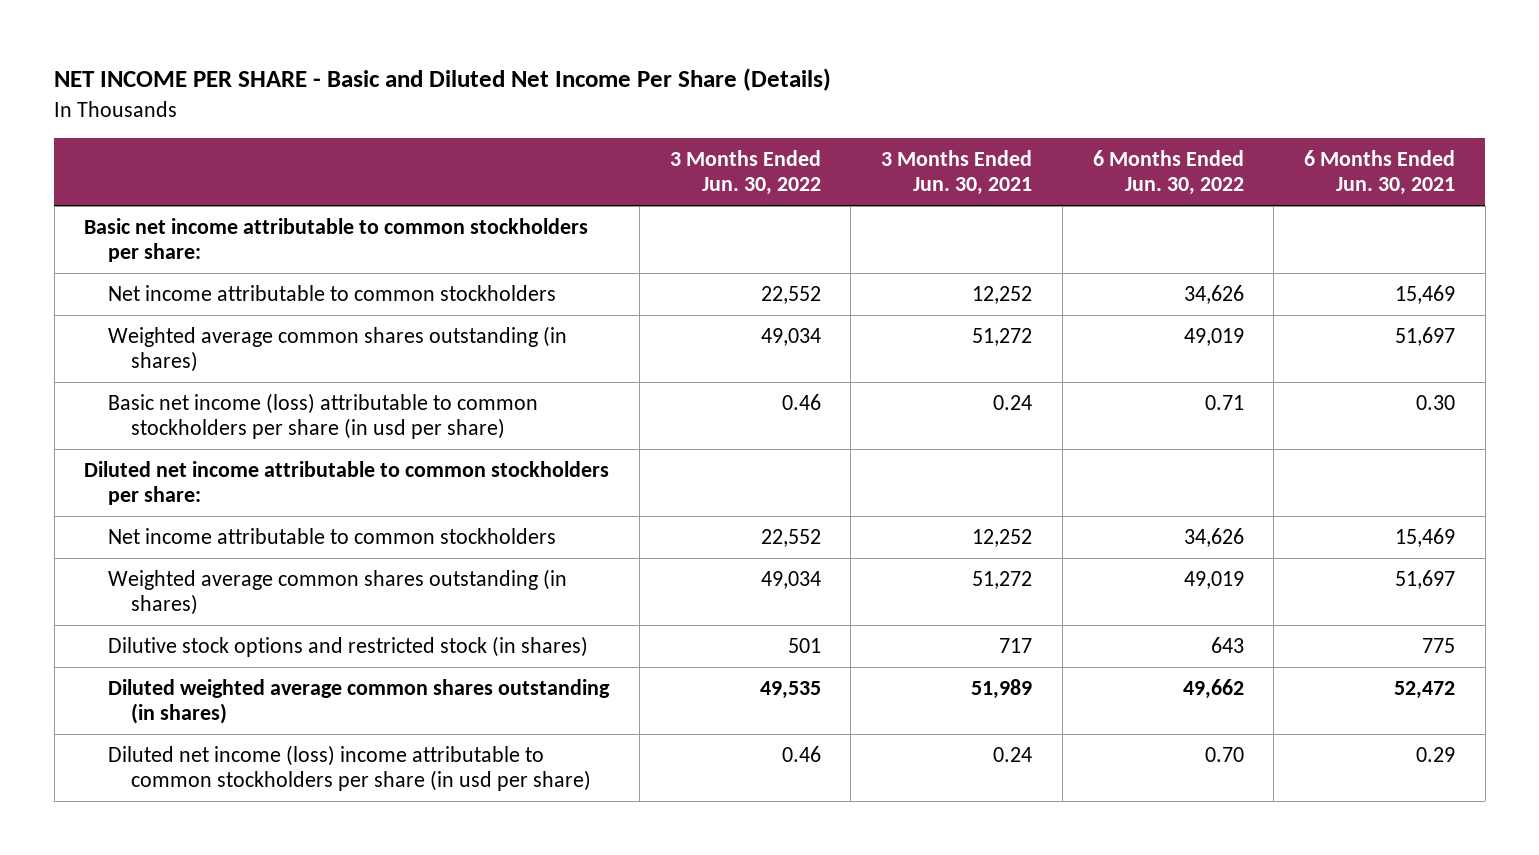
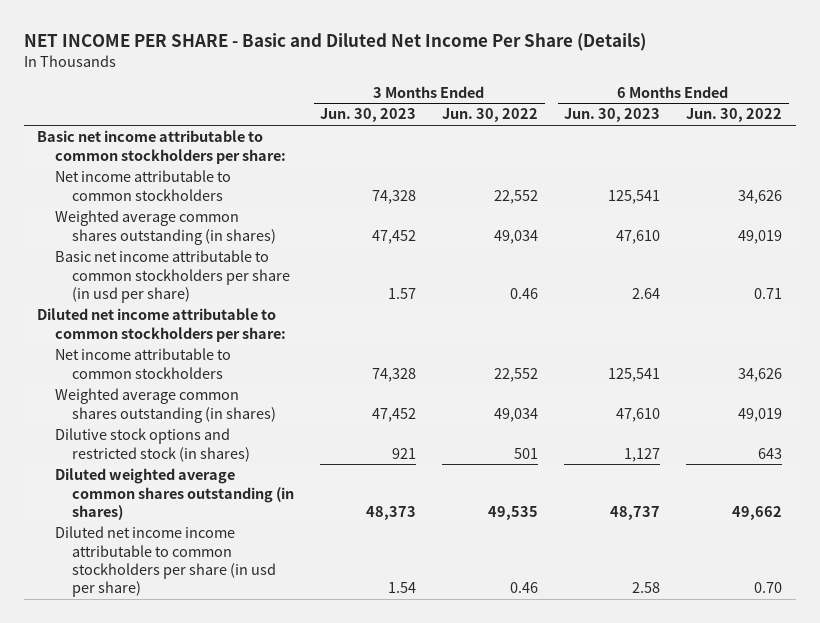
[881,150,1033,196] 3 Months Ended Jun. 30, 2021 -> none
[1303,150,1455,196] 6 Months Ended Jun. 30, 2021 -> none
none -> [320,108,417,123] Jun. 30, 2023
none -> [564,108,661,123] Jun. 30, 2023
[107,393,538,440] Basic net income (loss) attributable to common stockholders per share (in usd per share) -> [54,250,291,303] Basic net income attributable to common stockholders per share (in usd per share)
[107,745,592,792] Diluted net income (loss) income attributable to common stockholders per share (in usd per share) -> [54,526,277,597] Diluted net income income attributable to common stockholders per share (in usd per share)

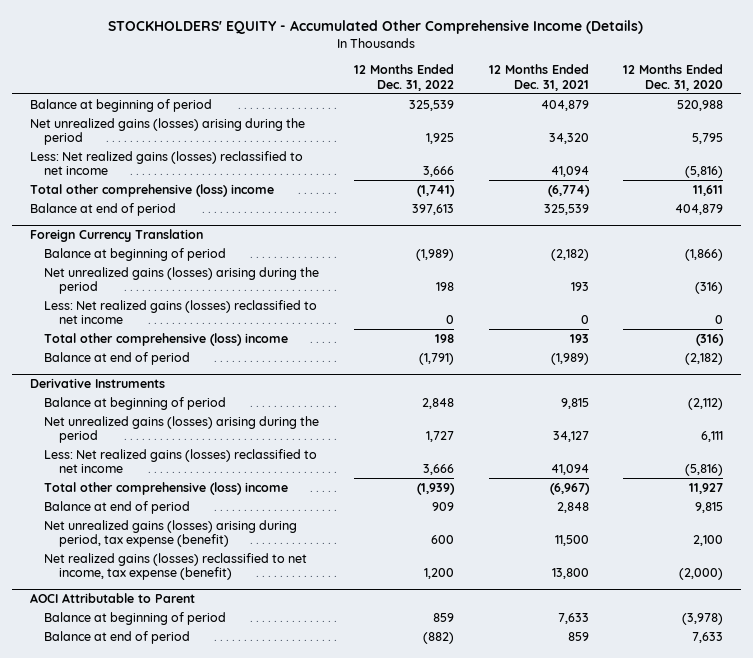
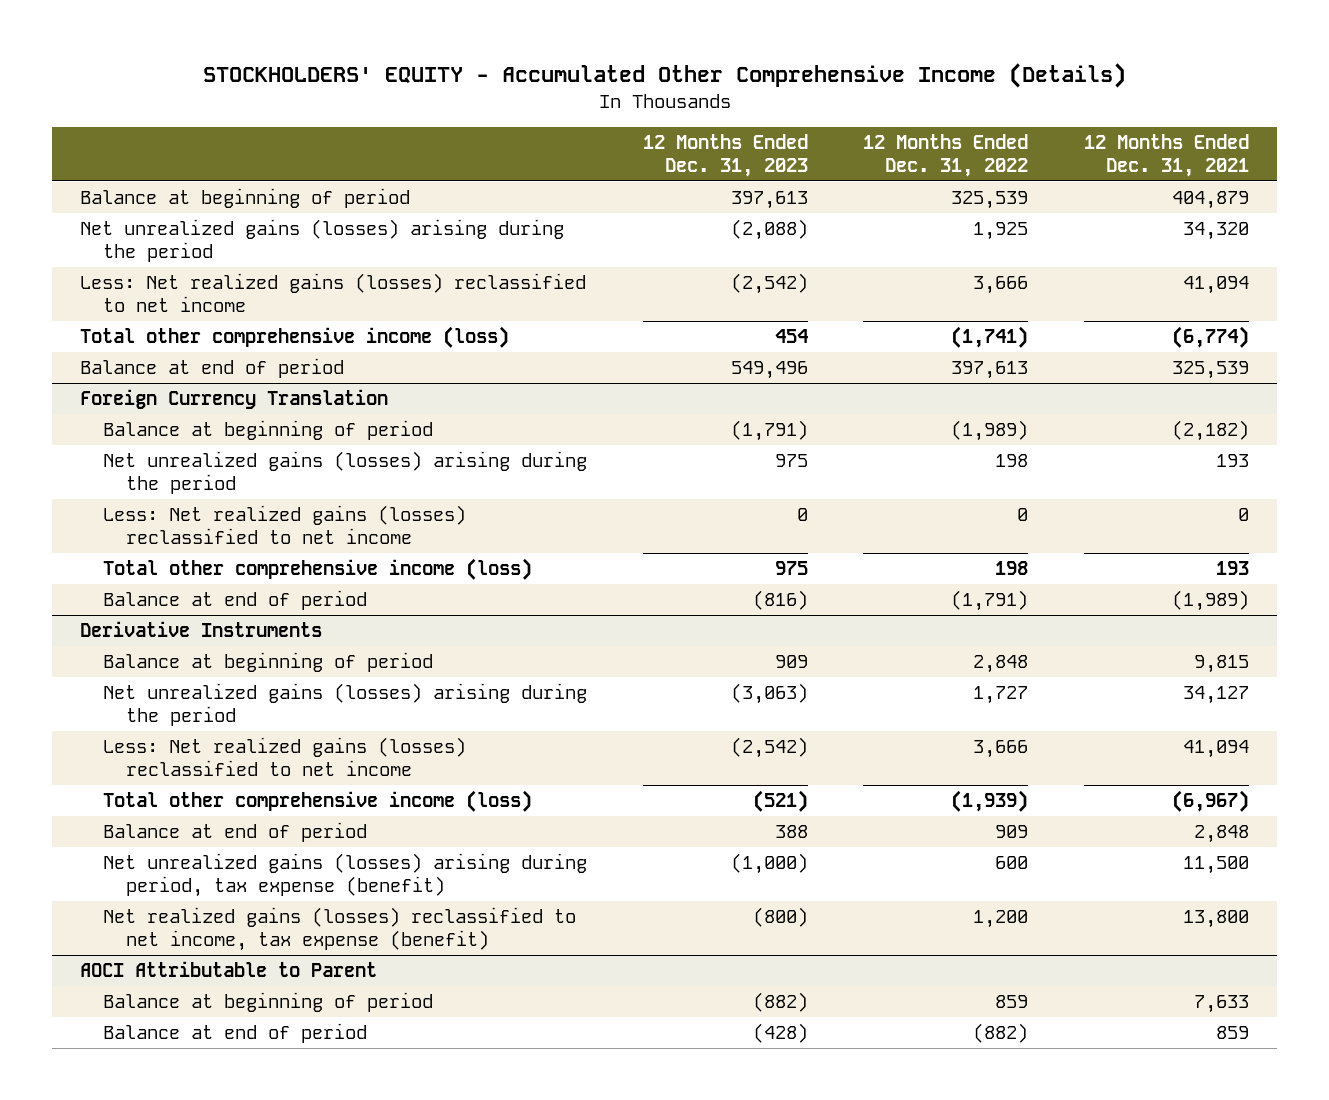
[623,64,724,91] 12 Months Ended Dec. 31, 2020 -> none
none -> [642,134,808,178] 12 Months Ended Dec. 31, 2023
[29,183,274,197] Total other comprehensive (loss) income -> [80,326,510,349] Total other comprehensive income (loss)
[44,332,289,346] Total other comprehensive (loss) income -> [103,558,533,581] Total other comprehensive income (loss)
[44,481,289,495] Total other comprehensive (loss) income -> [103,790,533,813] Total other comprehensive income (loss)

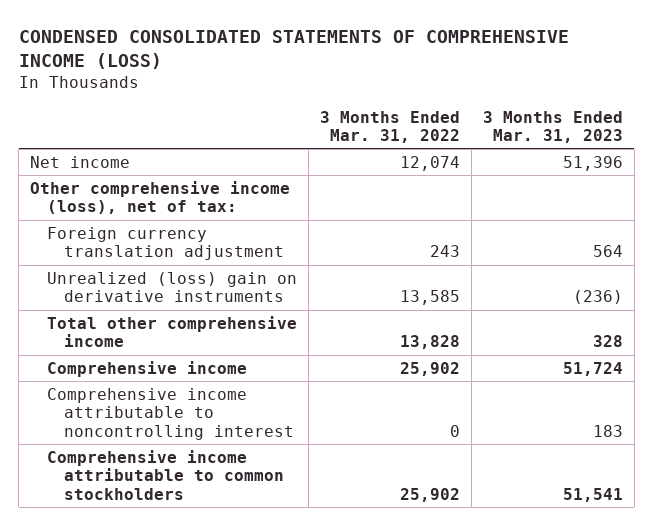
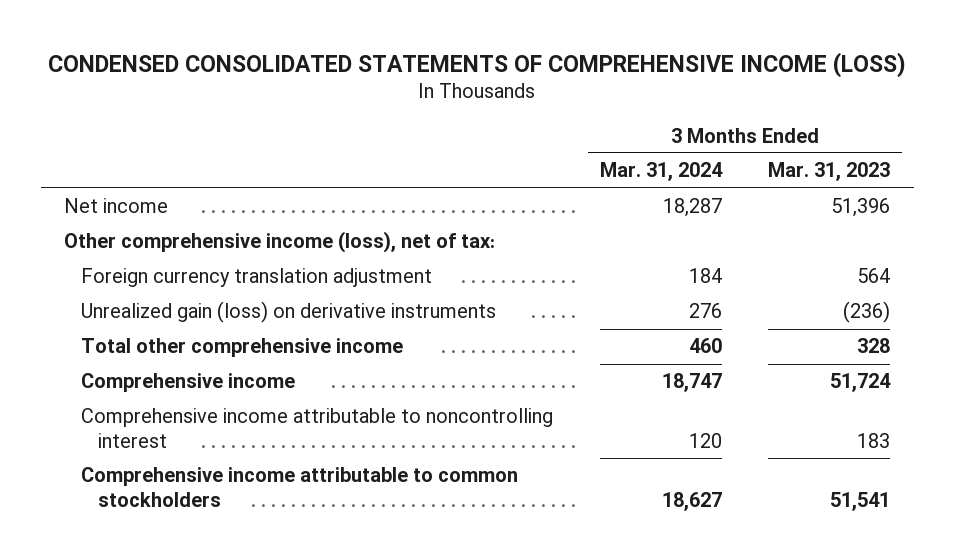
[320,110,461,144] 3 Months Ended Mar. 31, 2022 -> none
none -> [599,162,723,182] Mar. 31, 2024
[47,271,298,303] Unrealized (loss) gain on derivative instruments -> [81,301,497,324] Unrealized gain (loss) on derivative instruments

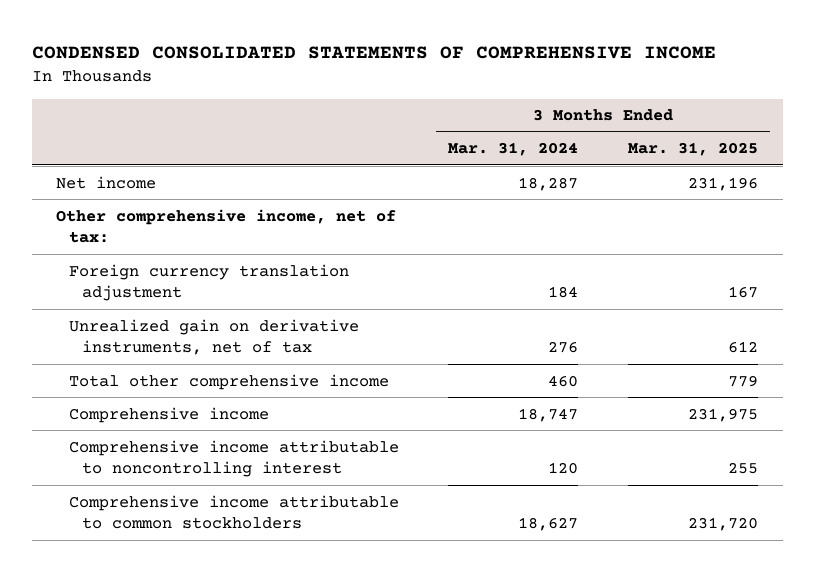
[48,51,907,78] CONDENSED CONSOLIDATED STATEMENTS OF COMPREHENSIVE INCOME (LOSS) -> [31,46,716,60] CONDENSED CONSOLIDATED STATEMENTS OF COMPREHENSIVE INCOME
[768,162,891,182] Mar. 31, 2023 -> none
none -> [627,142,758,157] Mar. 31, 2025
[63,231,495,254] Other comprehensive income (loss), net of tax: -> [56,208,397,244] Other comprehensive income, net of tax:
[81,301,497,324] Unrealized gain (loss) on derivative instruments -> [69,318,360,356] Unrealized gain on derivative instruments, net of tax

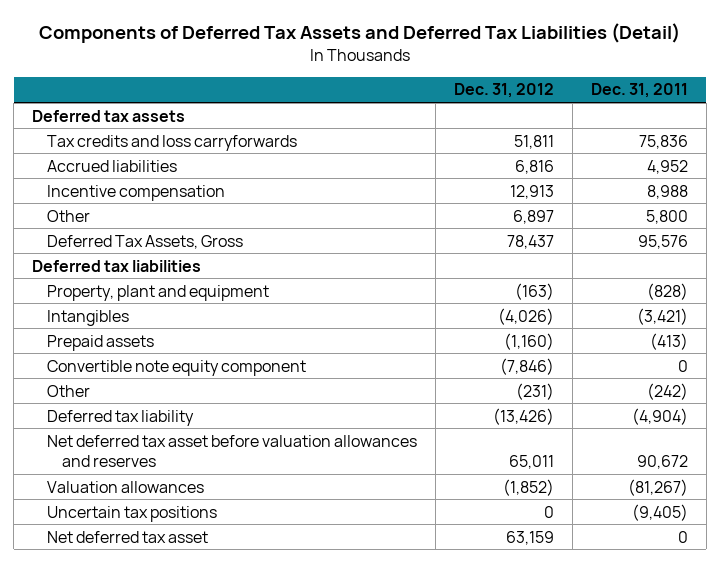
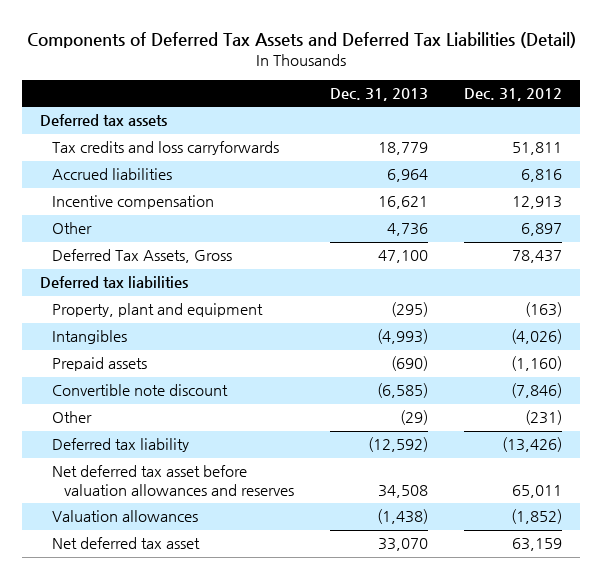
[590,83,688,99] Dec. 31, 2011 -> none
none -> [329,88,428,102] Dec. 31, 2013
[47,359,307,376] Convertible note equity component -> [51,384,228,397] Convertible note discount
[47,505,218,522] Uncertain tax positions -> none

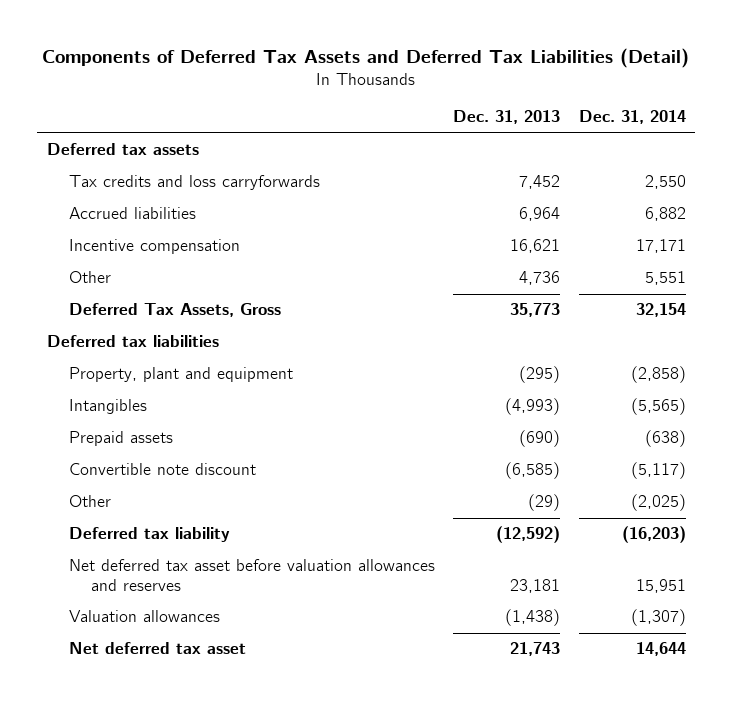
[464,88,563,102] Dec. 31, 2012 -> none
none -> [579,110,687,125] Dec. 31, 2014
[377,142,428,156] 18,779 -> [519,175,561,190] 7,452
[377,250,428,264] 47,100 -> [510,303,561,318] 35,773
[377,484,428,498] 34,508 -> [510,578,561,593] 23,181
[377,538,428,552] 33,070 -> [510,642,561,657] 21,743

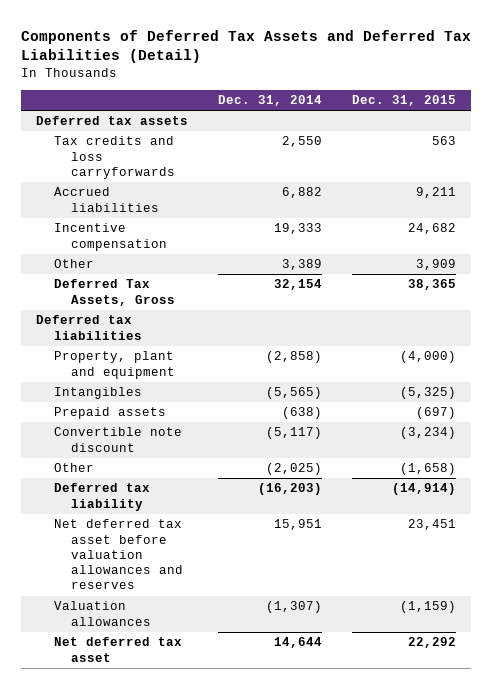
[453,110,561,125] Dec. 31, 2013 -> none
none -> [352,95,457,107] Dec. 31, 2015
[636,239,687,254] 17,171 -> [274,223,323,235] 19,333
[645,271,687,286] 5,551 -> [282,259,323,271] 3,389

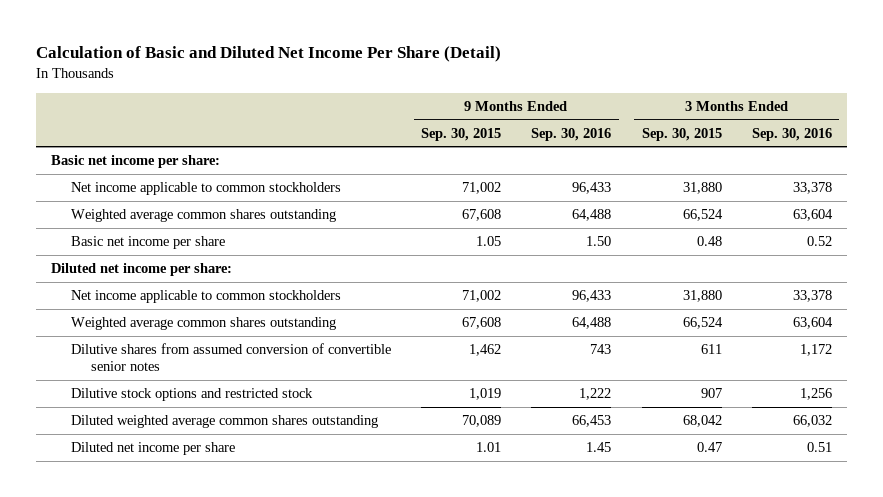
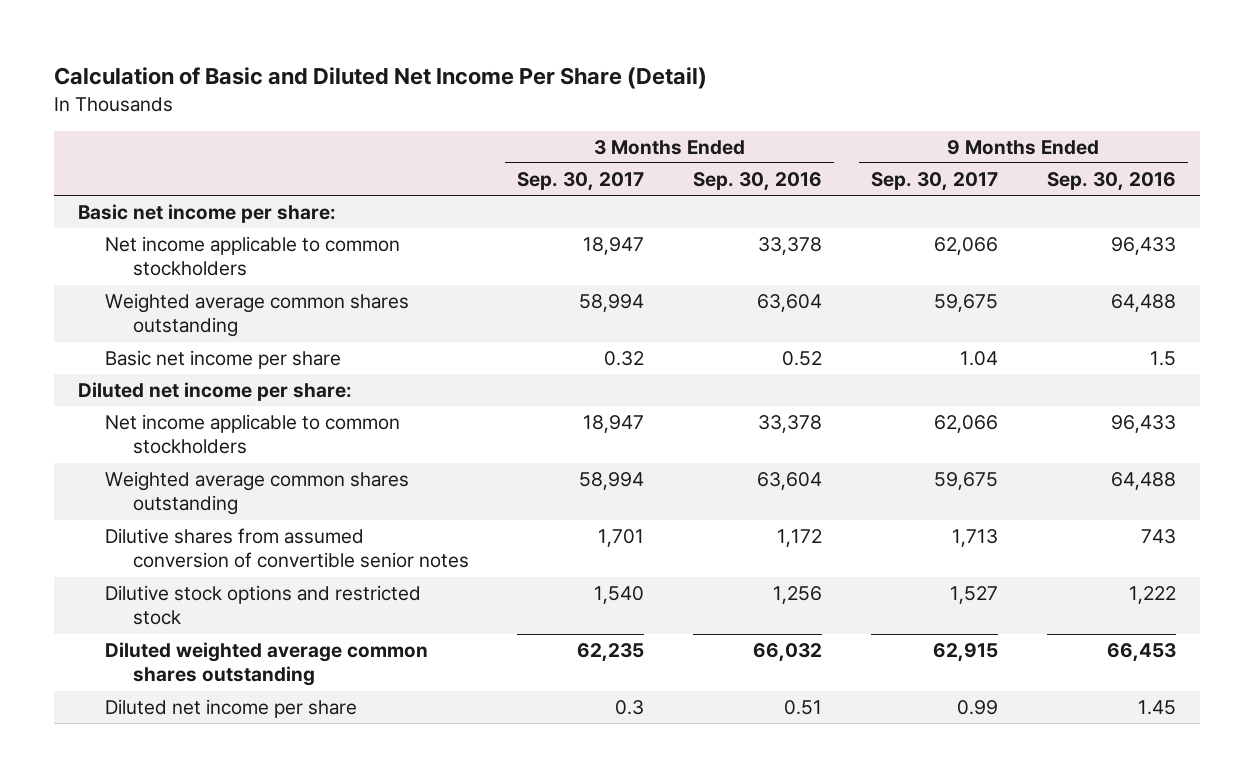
[421,127,502,141] Sep. 30, 2015 -> none
[641,127,722,141] Sep. 30, 2015 -> none
none -> [517,172,645,192] Sep. 30, 2017
none -> [870,172,998,192] Sep. 30, 2017
[586,236,612,247] 1.50 -> [1149,351,1176,367] 1.5

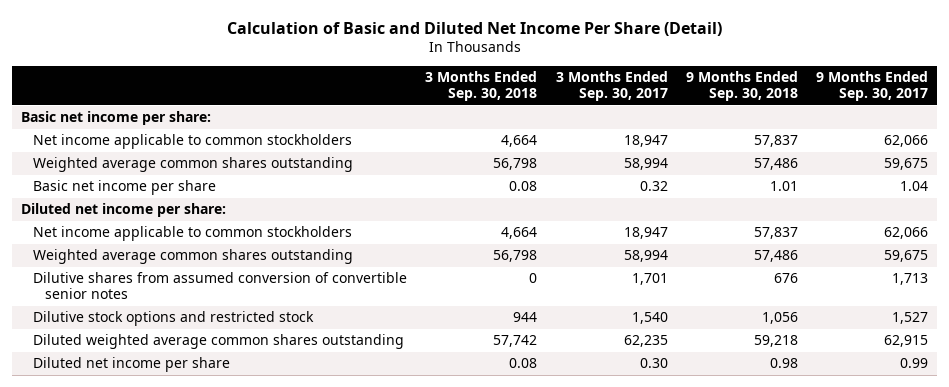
[693,172,823,192] Sep. 30, 2016 -> none
[1046,172,1176,192] Sep. 30, 2016 -> none
none -> [425,71,538,102] 3 Months Ended Sep. 30, 2018
none -> [685,71,798,102] 9 Months Ended Sep. 30, 2018
[615,700,645,716] 0.3 -> [639,358,668,369] 0.30

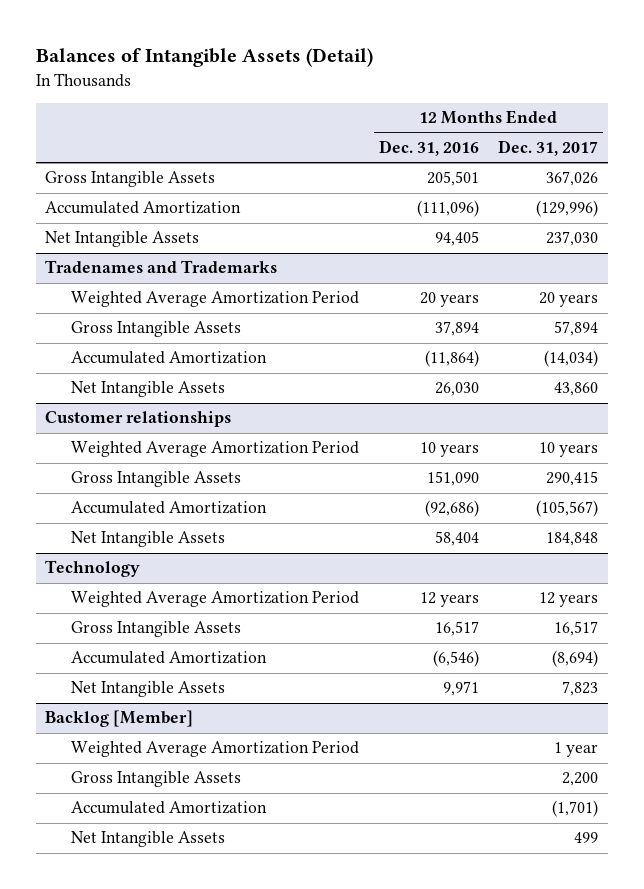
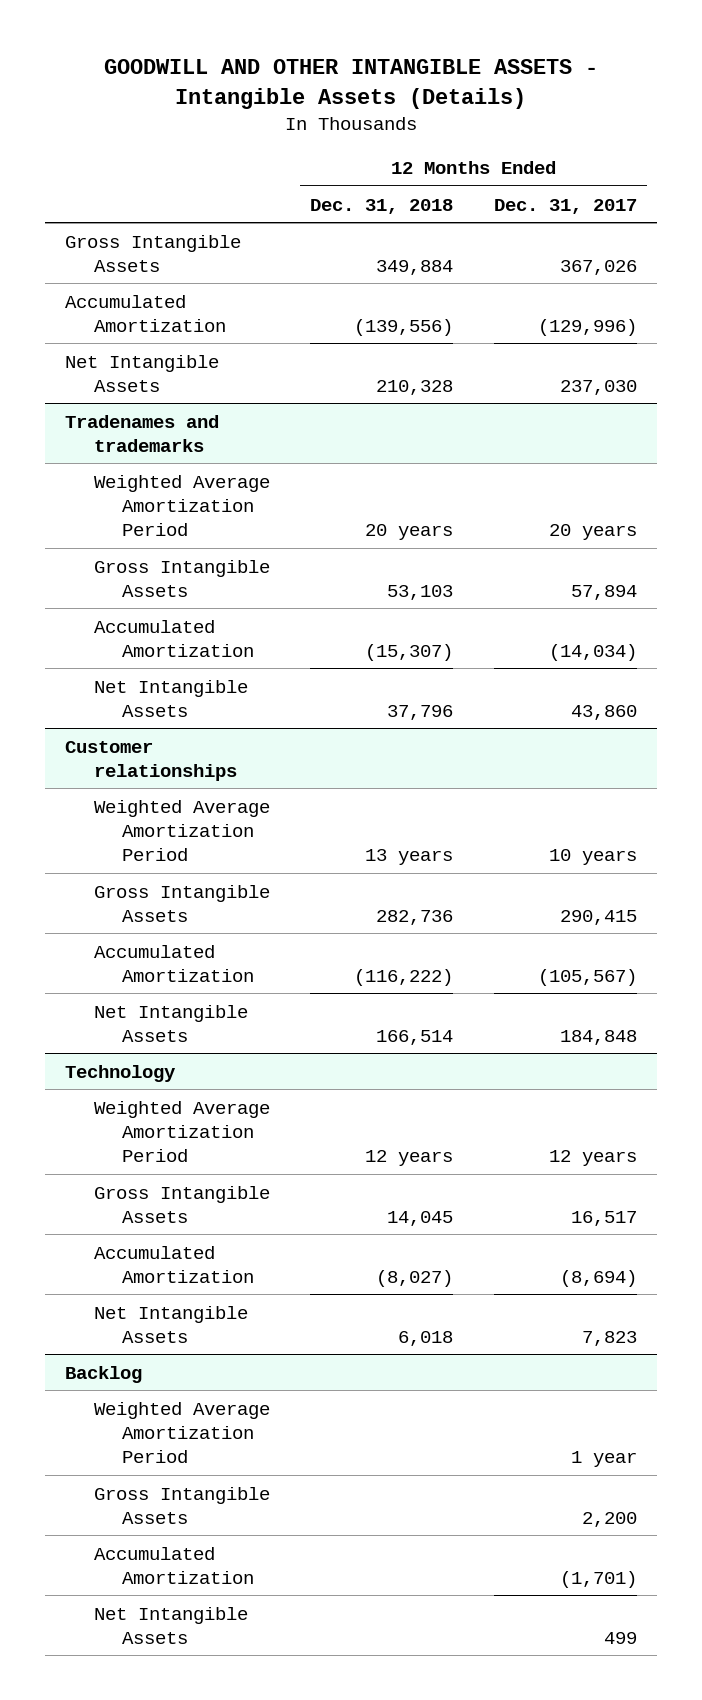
[35,48,373,68] Balances of Intangible Assets (Detail) -> [103,59,598,110] GOODWILL AND OTHER INTANGIBLE ASSETS - Intangible Assets (Details)
[378,140,479,157] Dec. 31, 2016 -> none
none -> [310,198,454,214] Dec. 31, 2018
[45,260,278,274] Tradenames and Trademarks -> [64,414,219,452] Tradenames and trademarks
[45,710,194,728] Backlog [Member] -> [64,1365,142,1383] Backlog

